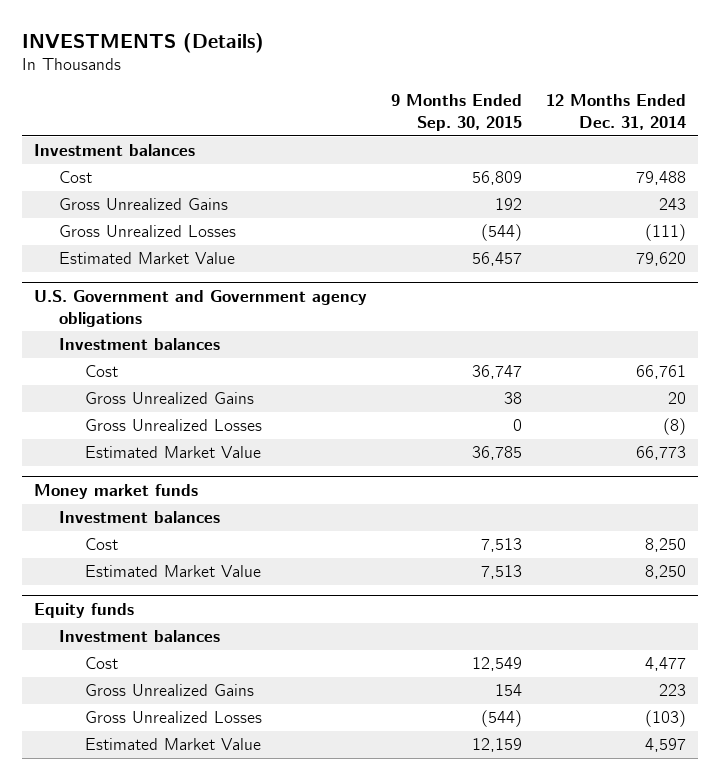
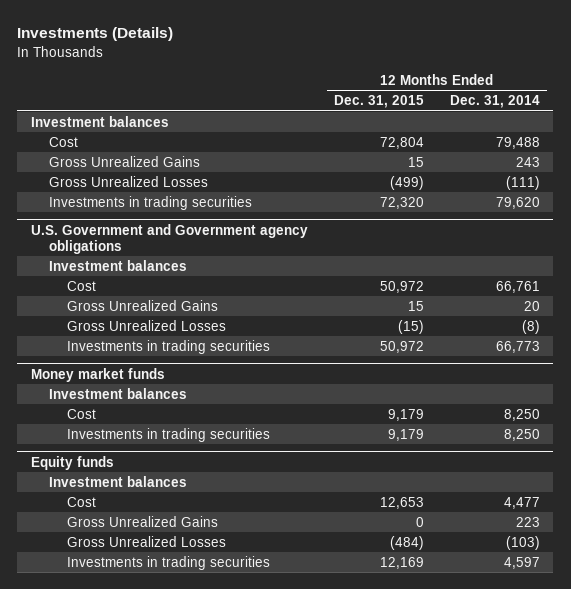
[21,32,264,53] INVESTMENTS (Details) -> [17,27,174,42] Investments (Details)
[390,94,522,131] 9 Months Ended Sep. 30, 2015 -> none
none -> [333,95,424,109] Dec. 31, 2015
[59,252,236,265] Estimated Market Value -> [48,195,252,210] Investments in trading securities
[84,446,261,459] Estimated Market Value -> [66,339,270,354] Investments in trading securities
[84,565,261,578] Estimated Market Value -> [66,427,270,442] Investments in trading securities
[84,738,261,751] Estimated Market Value -> [66,555,270,570] Investments in trading securities

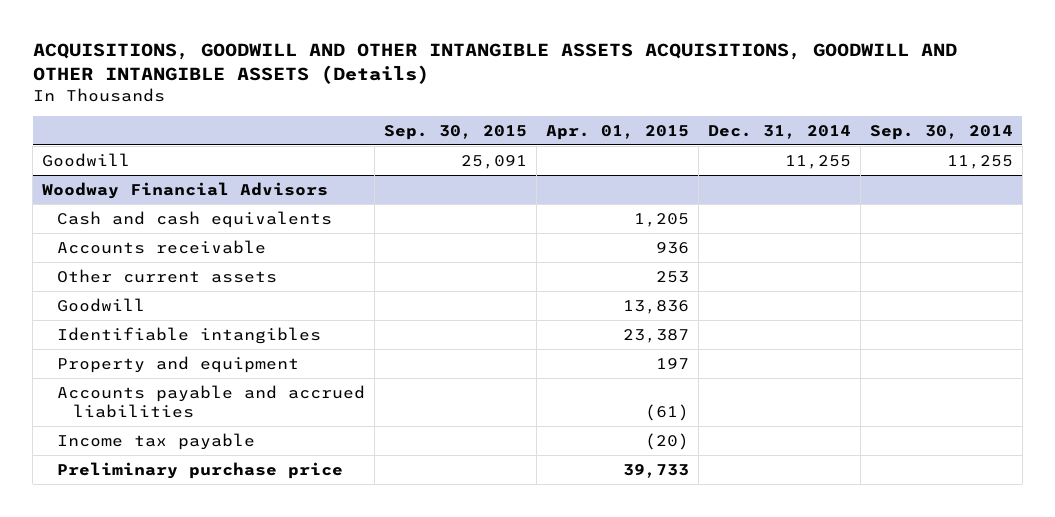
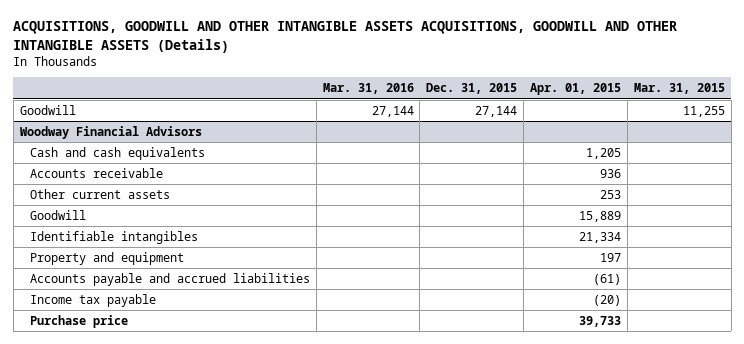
[384,124,528,140] Sep. 30, 2015 -> none
[707,124,851,139] Dec. 31, 2014 -> none
[869,124,1013,140] Sep. 30, 2014 -> none
none -> [322,83,414,95] Mar. 31, 2016
none -> [426,83,518,95] Dec. 31, 2015
none -> [633,83,725,95] Mar. 31, 2015
[623,299,690,314] 13,836 -> [579,210,622,222] 15,889
[623,328,690,343] 23,387 -> [579,231,622,243] 21,334
[57,461,344,479] Preliminary purchase price -> [29,314,128,328] Purchase price

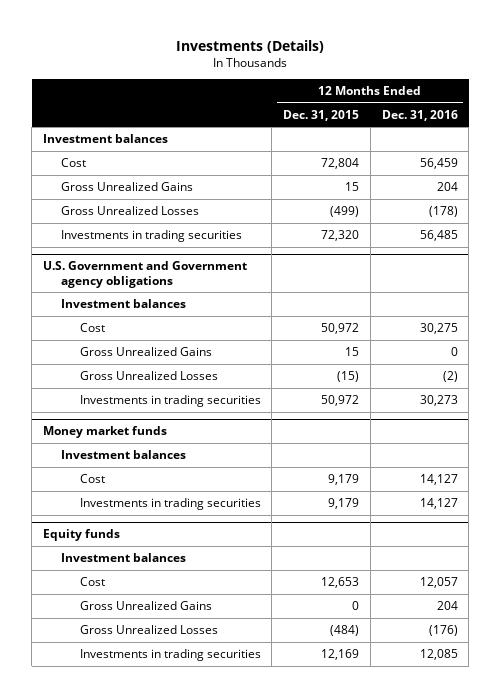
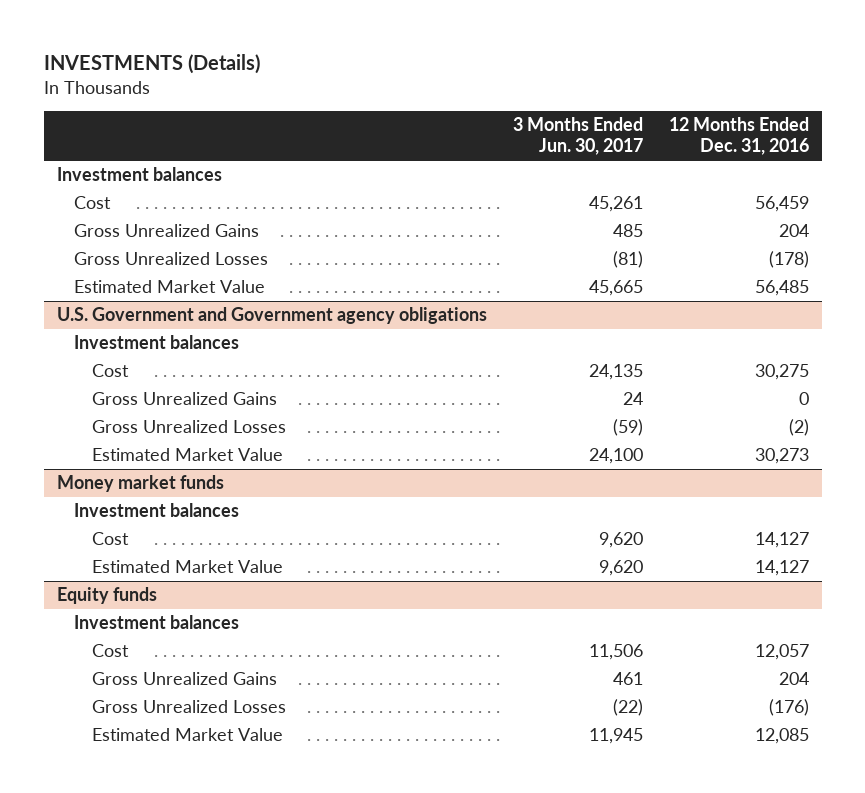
[176,39,325,53] Investments (Details) -> [43,54,260,75] INVESTMENTS (Details)
[283,109,360,121] Dec. 31, 2015 -> none
none -> [512,117,643,156] 3 Months Ended Jun. 30, 2017
[61,230,243,243] Investments in trading securities -> [74,280,266,294] Estimated Market Value
[79,395,261,408] Investments in trading securities -> [92,448,284,462] Estimated Market Value
[79,498,261,511] Investments in trading securities -> [92,560,284,574] Estimated Market Value
[79,649,261,662] Investments in trading securities -> [92,728,284,742] Estimated Market Value

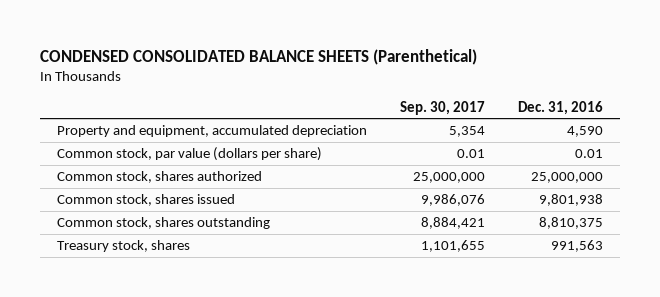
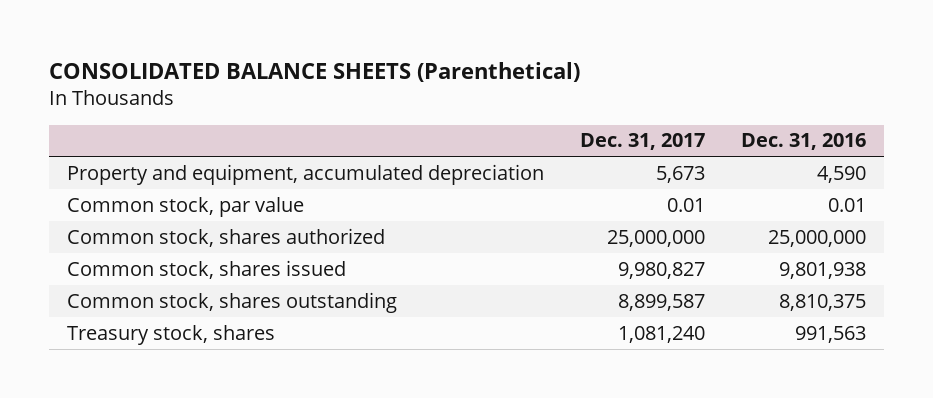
[39,49,477,66] CONDENSED CONSOLIDATED BALANCE SHEETS (Parenthetical) -> [49,62,581,83] CONSOLIDATED BALANCE SHEETS (Parenthetical)
[399,100,485,115] Sep. 30, 2017 -> none
none -> [579,133,705,151] Dec. 31, 2017
[56,146,322,161] Common stock, par value (dollars per share) -> [67,196,305,217] Common stock, par value

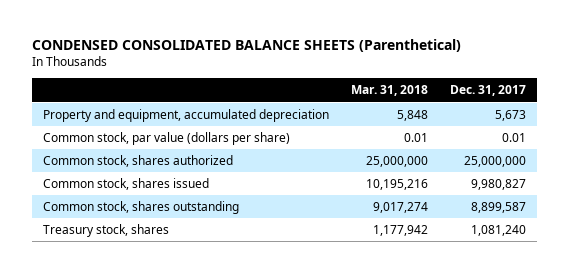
[49,62,581,83] CONSOLIDATED BALANCE SHEETS (Parenthetical) -> [31,39,461,53] CONDENSED CONSOLIDATED BALANCE SHEETS (Parenthetical)
[740,133,866,151] Dec. 31, 2016 -> none
none -> [350,85,428,97] Mar. 31, 2018
[67,196,305,217] Common stock, par value -> [42,132,290,146] Common stock, par value (dollars per share)

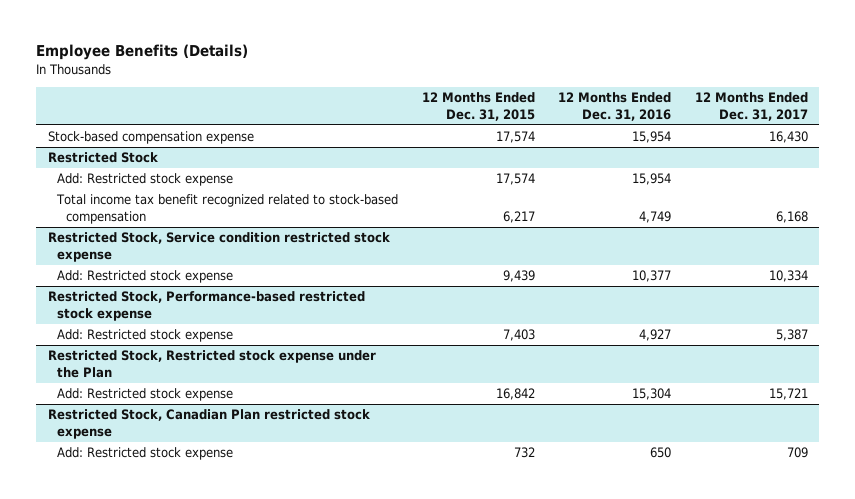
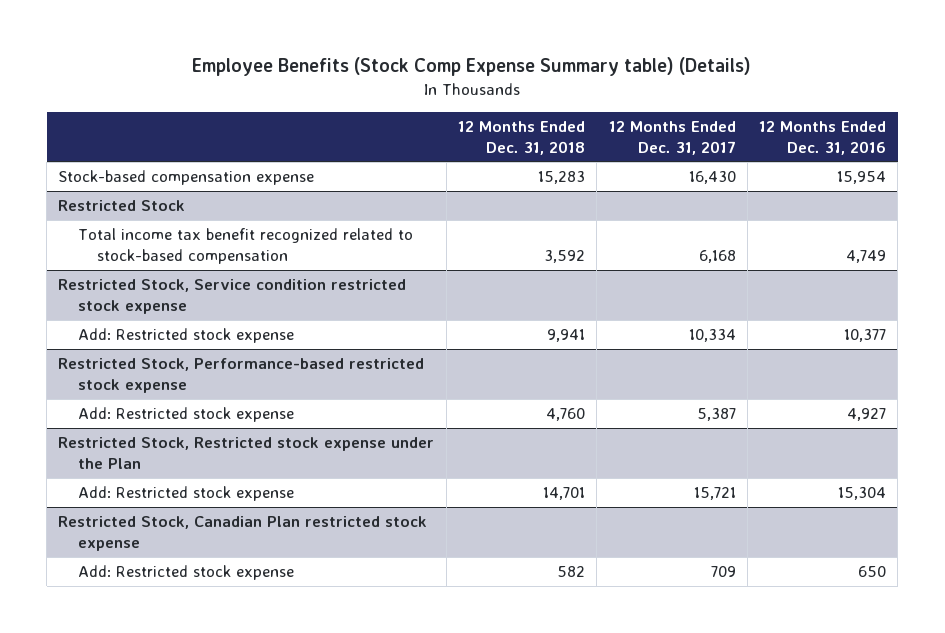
[35,44,248,61] Employee Benefits (Details) -> [192,57,752,77] Employee Benefits (Stock Comp Expense Summary table) (Details)
[421,92,535,121] 12 Months Ended Dec. 31, 2015 -> none
none -> [458,120,586,155] 12 Months Ended Dec. 31, 2018
[57,173,234,187] Add: Restricted stock expense -> none

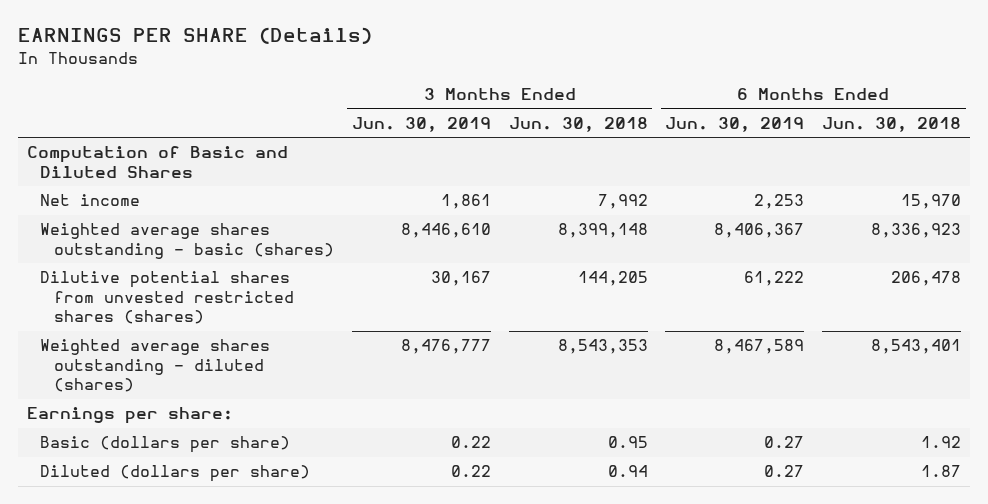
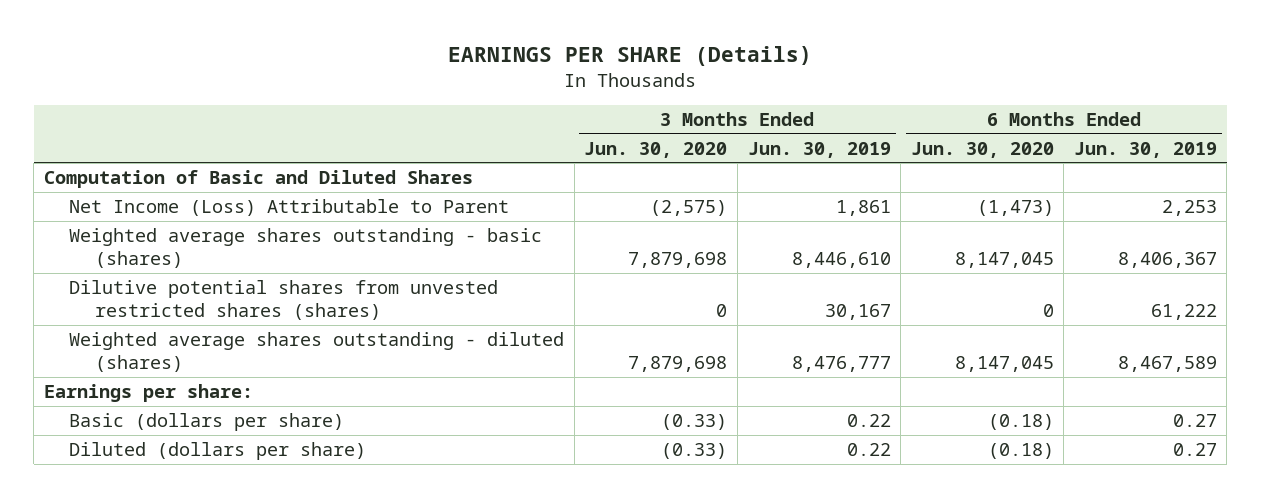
[508,117,648,133] Jun. 30, 2018 -> none
[822,117,962,133] Jun. 30, 2018 -> none
none -> [584,141,728,158] Jun. 30, 2020
none -> [910,141,1054,158] Jun. 30, 2020
[40,194,141,207] Net income -> [69,198,510,216] Net Income (Loss) Attributable to Parent

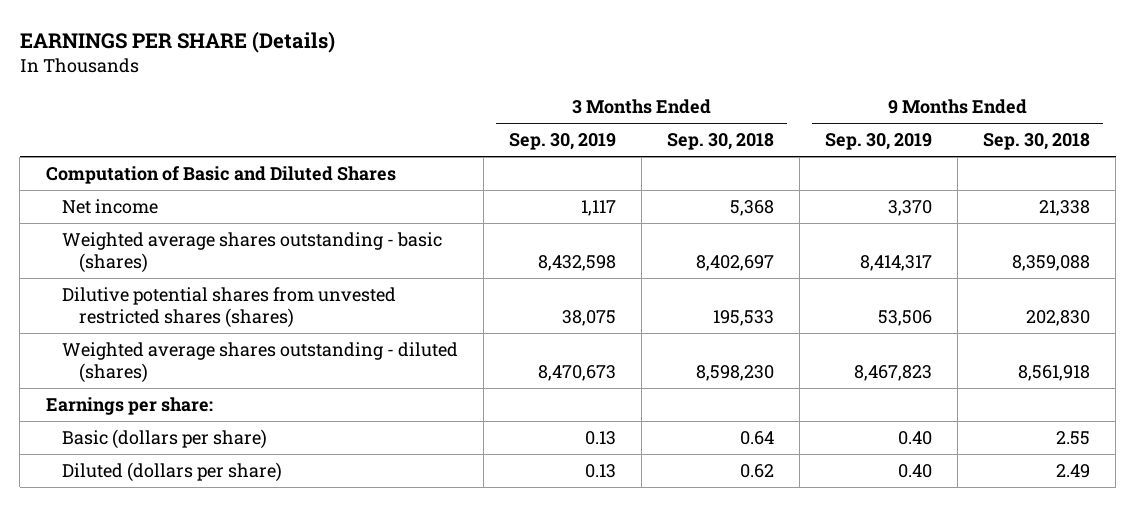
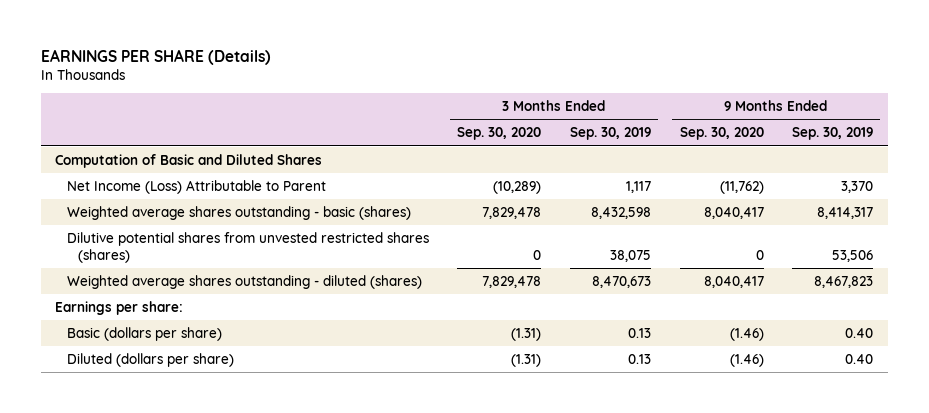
[667,133,775,151] Sep. 30, 2018 -> none
[983,133,1091,151] Sep. 30, 2018 -> none
none -> [457,127,542,141] Sep. 30, 2020
none -> [679,127,764,141] Sep. 30, 2020
[62,198,159,214] Net income -> [66,179,326,194] Net Income (Loss) Attributable to Parent

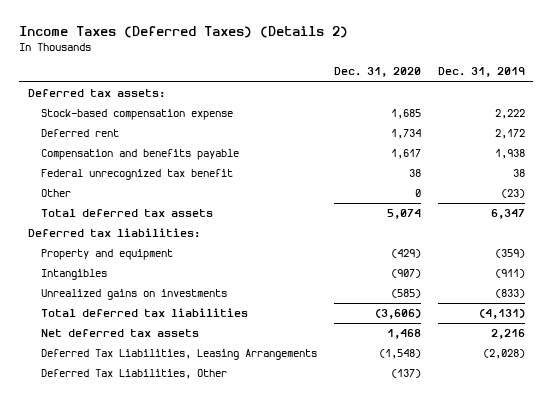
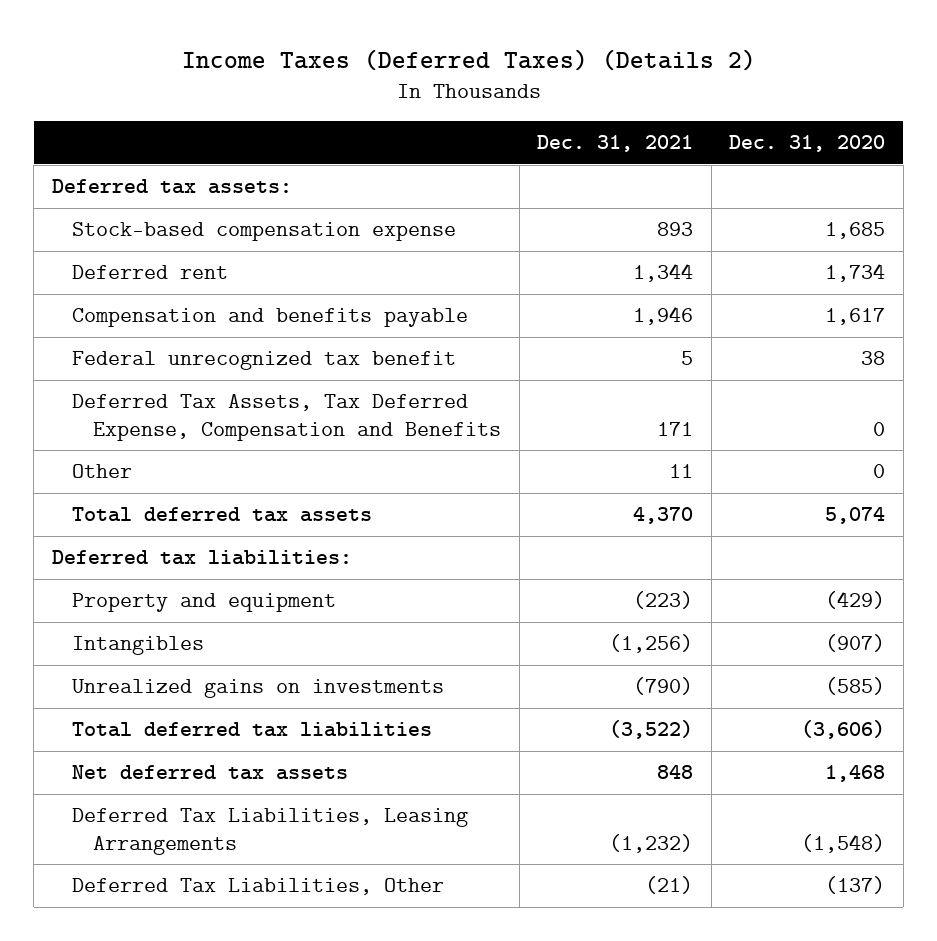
[437,67,525,78] Dec. 31, 2019 -> none
none -> [537,135,694,153] Dec. 31, 2021
none -> [72,394,502,441] Deferred Tax Assets, Tax Deferred Expense, Compensation and Benefits

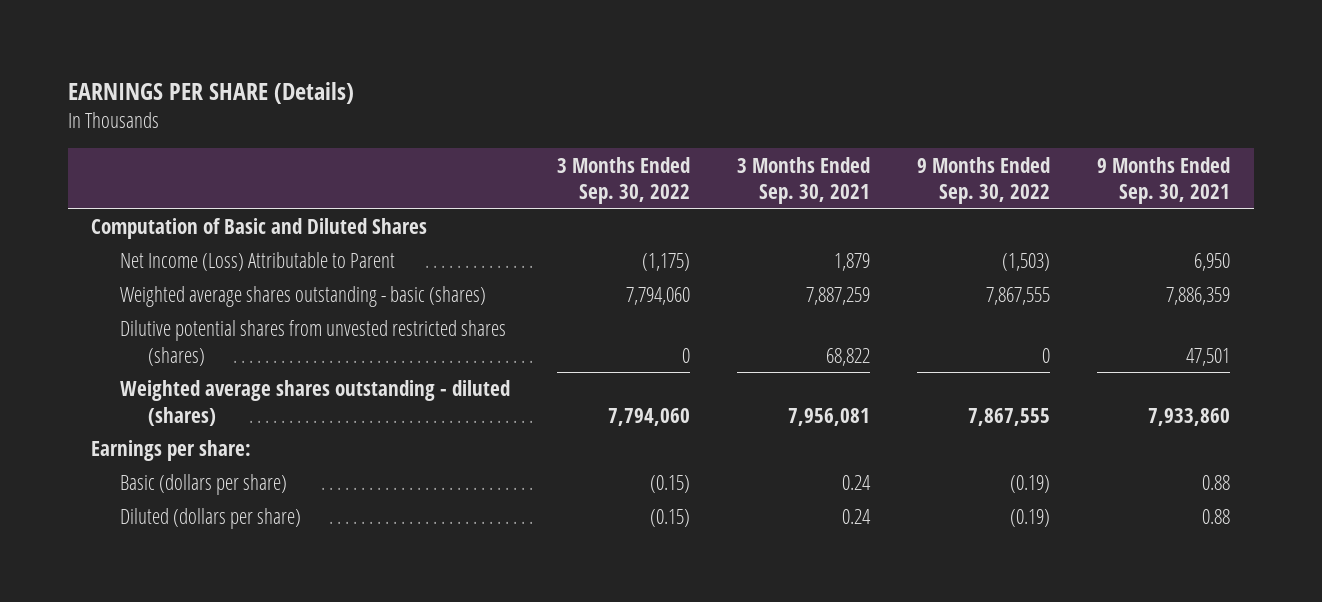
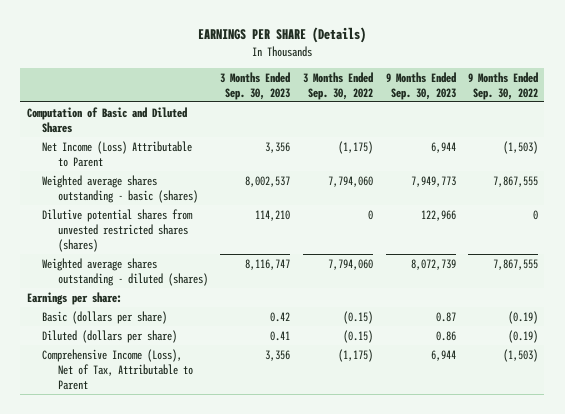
[736,156,870,204] 3 Months Ended Sep. 30, 2021 -> none
[1097,156,1231,204] 9 Months Ended Sep. 30, 2021 -> none
none -> [220,71,291,100] 3 Months Ended Sep. 30, 2023
none -> [385,71,456,100] 9 Months Ended Sep. 30, 2023
none -> [42,348,193,391] Comprehensive Income (Loss), Net of Tax, Attributable to Parent

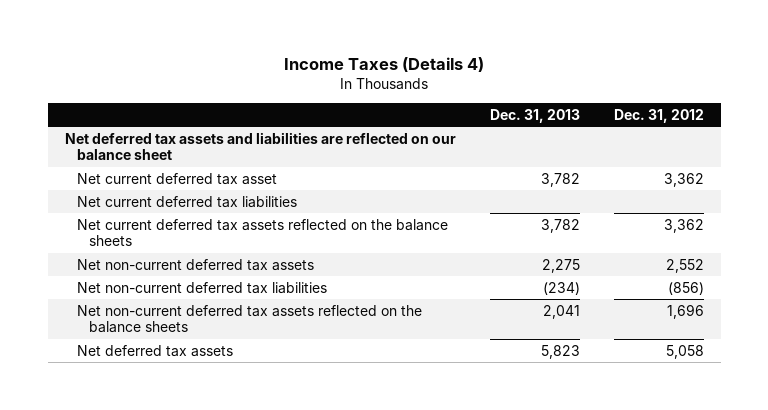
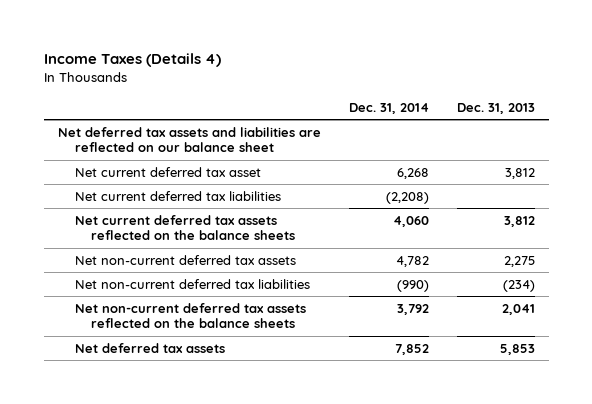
[613,108,704,123] Dec. 31, 2012 -> none
none -> [348,102,429,114] Dec. 31, 2014
[540,172,580,187] 3,782 -> [504,167,535,179] 3,812
[540,218,580,233] 3,782 -> [503,215,535,227] 3,812
[540,344,580,359] 5,823 -> [499,343,535,355] 5,853

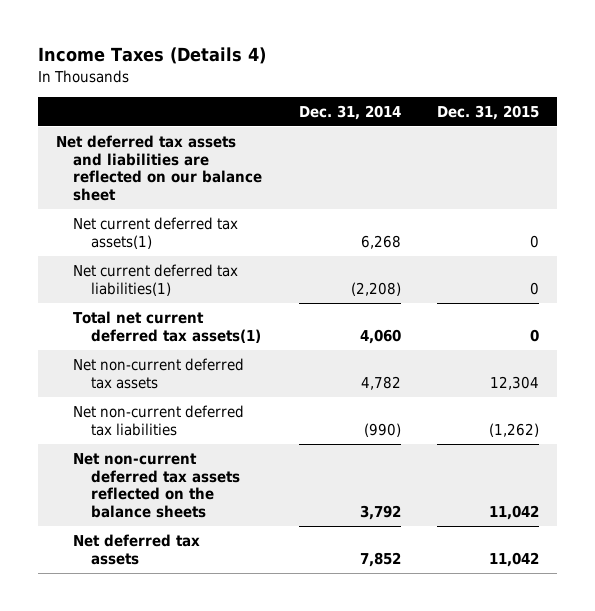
[456,102,535,114] Dec. 31, 2013 -> none
none -> [436,104,539,120] Dec. 31, 2015
[74,166,261,177] Net current deferred tax asset -> [73,217,239,249] Net current deferred tax assets(1)
[74,190,281,201] Net current deferred tax liabilities -> [73,264,239,296] Net current deferred tax liabilities(1)
[74,214,296,241] Net current deferred tax assets reflected on the balance sheets -> [73,311,261,343] Total net current deferred tax assets(1)

